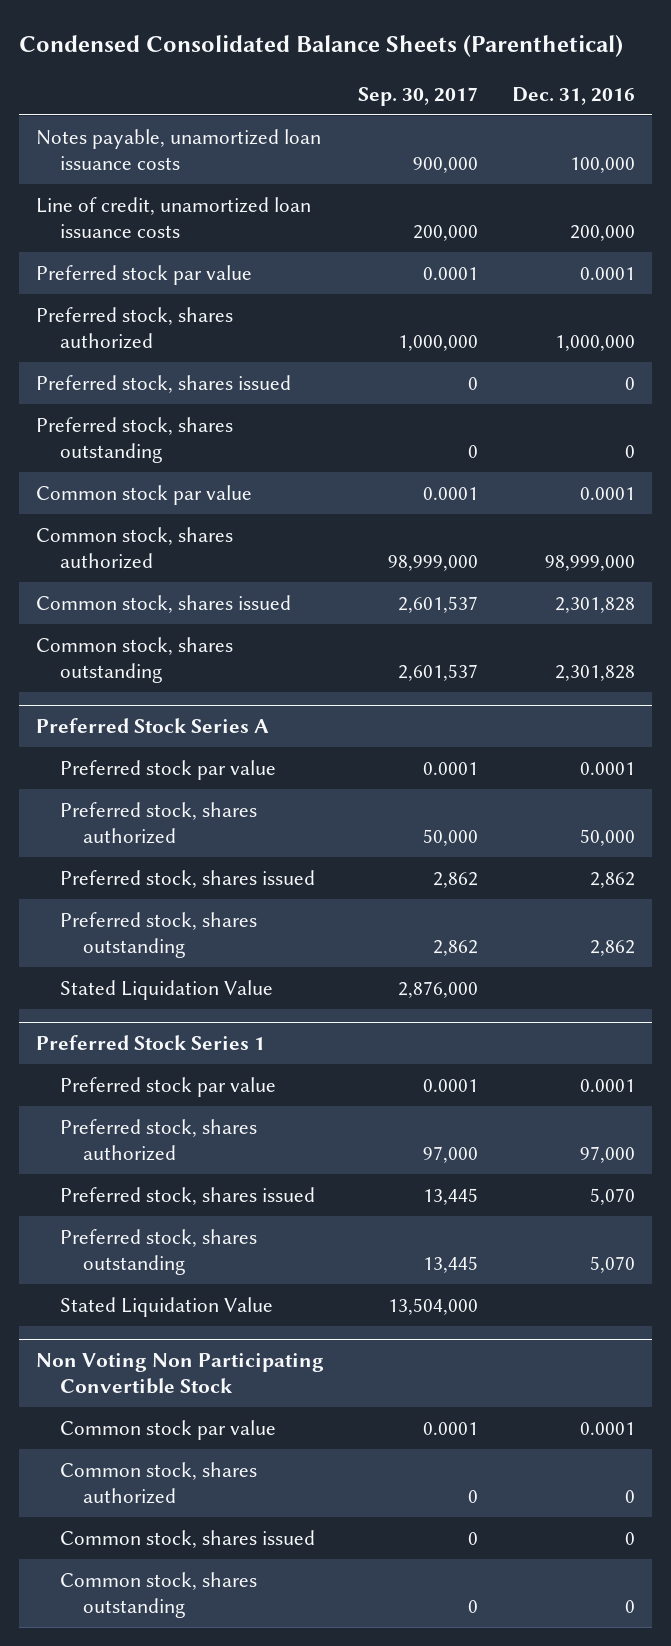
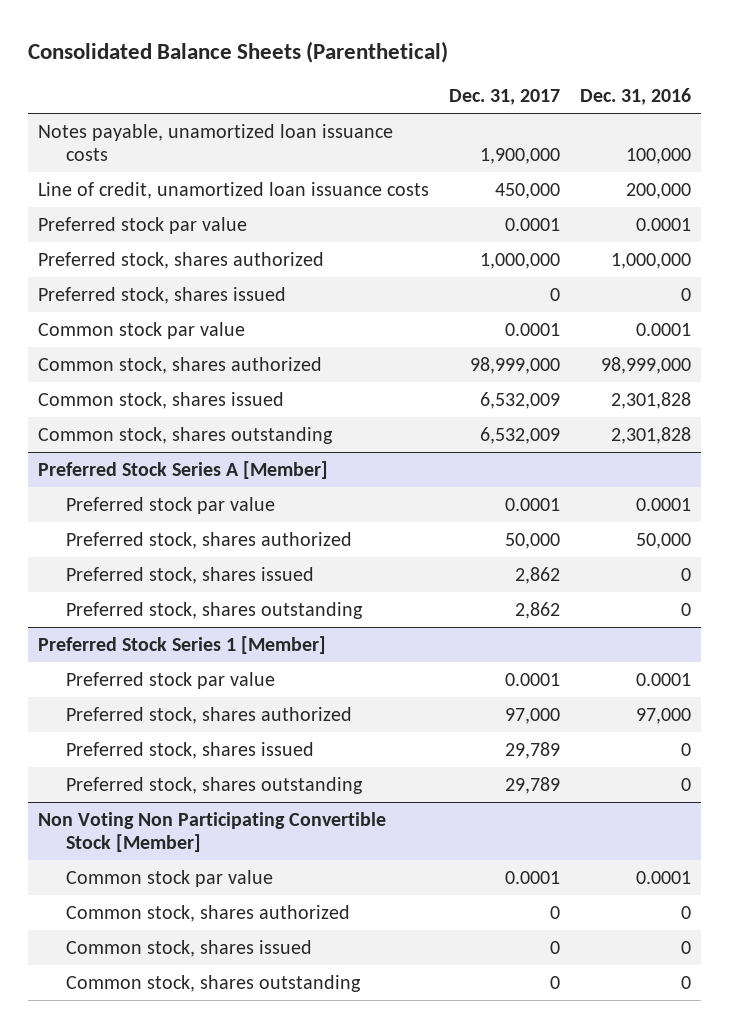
[19,34,624,57] Condensed Consolidated Balance Sheets (Parenthetical) -> [28,40,449,63] Consolidated Balance Sheets (Parenthetical)
[357,86,478,106] Sep. 30, 2017 -> none
none -> [448,89,560,106] Dec. 31, 2017
[36,416,234,463] Preferred stock, shares outstanding -> none
[36,717,270,733] Preferred Stock Series A -> [38,460,329,479] Preferred Stock Series A [Member]
[59,979,273,1000] Stated Liquidation Value -> none
[589,871,635,888] 2,862 -> [680,567,691,581] 0
[589,939,635,956] 2,862 -> [680,602,691,616] 0
[36,1034,266,1050] Preferred Stock Series 1 -> [38,635,327,654] Preferred Stock Series 1 [Member]
[59,1296,273,1317] Stated Liquidation Value -> none
[589,1187,635,1205] 5,070 -> [680,742,691,756] 0
[589,1255,635,1273] 5,070 -> [680,777,691,791] 0
[36,1352,325,1395] Non Voting Non Participating Convertible Stock -> [38,811,387,853] Non Voting Non Participating Convertible Stock [Member]

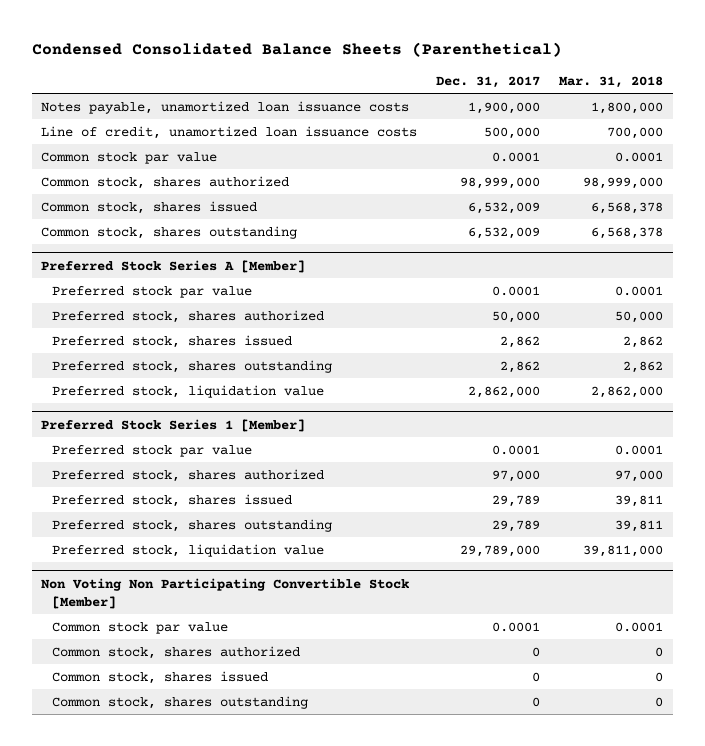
[28,40,449,63] Consolidated Balance Sheets (Parenthetical) -> [31,41,562,57] Condensed Consolidated Balance Sheets (Parenthetical)
[579,88,691,106] Dec. 31, 2016 -> none
none -> [559,75,664,88] Mar. 31, 2018
[38,216,248,234] Preferred stock par value -> none
[38,251,325,269] Preferred stock, shares authorized -> none
[38,286,287,304] Preferred stock, shares issued -> none
[494,182,560,199] 450,000 -> [484,126,541,139] 500,000
none -> [52,384,325,398] Preferred stock, liquidation value
none -> [52,543,325,557] Preferred stock, liquidation value

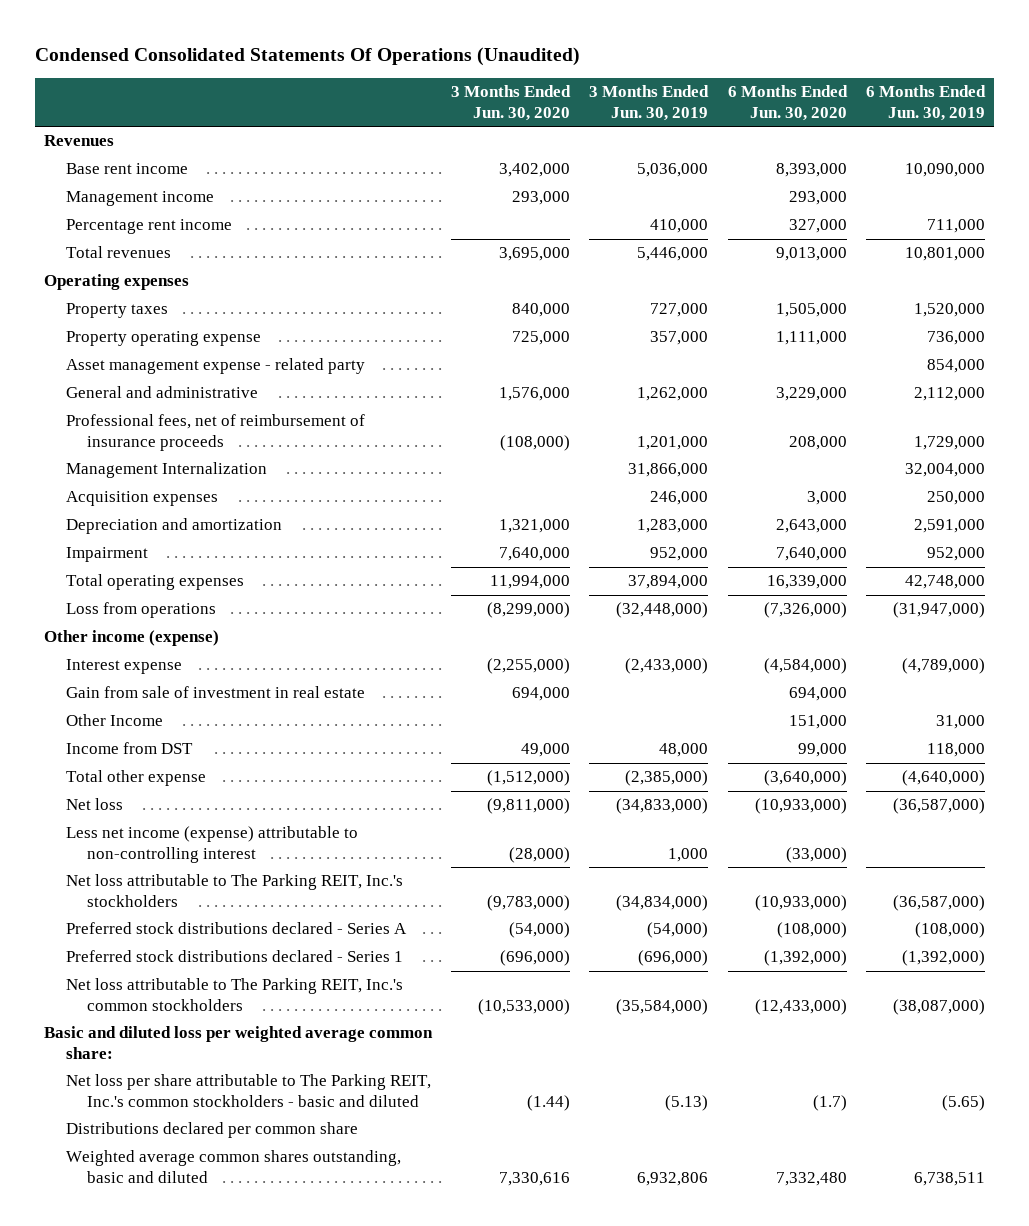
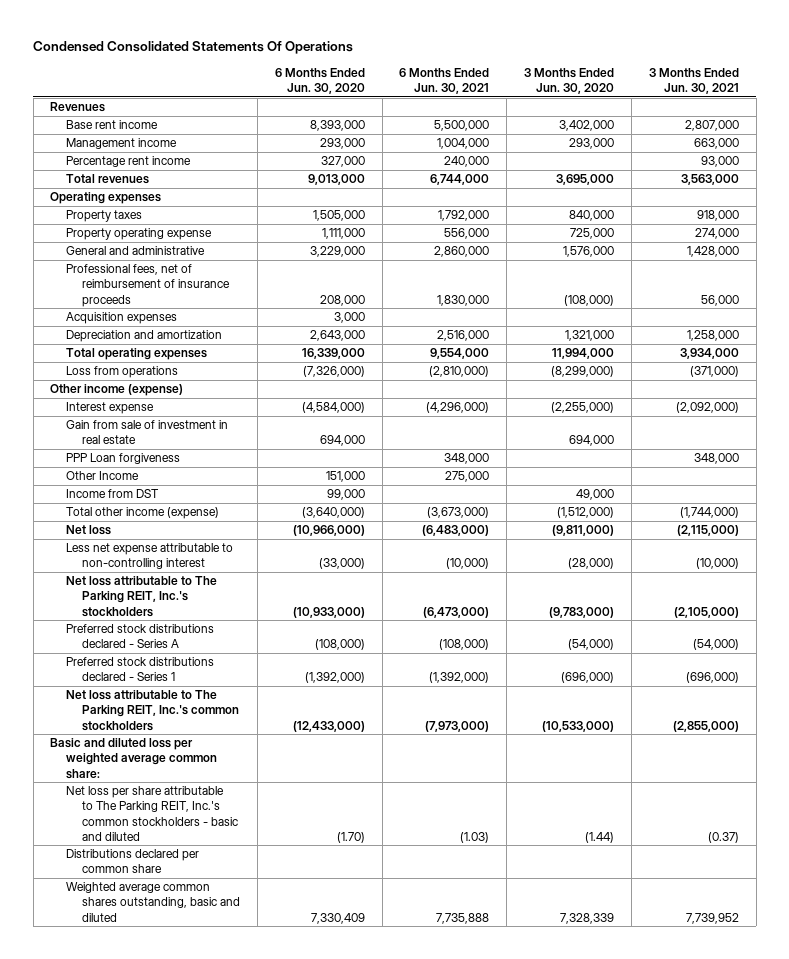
[34,46,580,66] Condensed Consolidated Statements Of Operations (Unaudited) -> [33,41,354,55] Condensed Consolidated Statements Of Operations
[589,85,710,121] 3 Months Ended Jun. 30, 2019 -> none
[865,85,986,121] 6 Months Ended Jun. 30, 2019 -> none
none -> [399,67,490,94] 6 Months Ended Jun. 30, 2021
none -> [648,67,739,94] 3 Months Ended Jun. 30, 2021
[65,358,365,375] Asset management expense - related party -> none
[65,462,267,479] Management Internalization -> none
[65,547,148,563] Impairment -> none
none -> [66,453,181,465] PPP Loan forgiveness
[65,770,206,787] Total other expense -> [66,507,220,520] Total other income (expense)
[754,798,847,815] (10,933,000) -> [292,525,365,537] (10,966,000)
[65,826,358,863] Less net income (expense) attributable to non-controlling interest -> [66,543,234,570] Less net expense attributable to non-controlling interest
[812,1094,847,1111] (1.7) -> [336,831,365,843] (1.70)
[499,1171,571,1186] 7,330,616 -> [560,912,615,924] 7,328,339
[775,1171,847,1186] 7,332,480 -> [310,912,365,924] 7,330,409

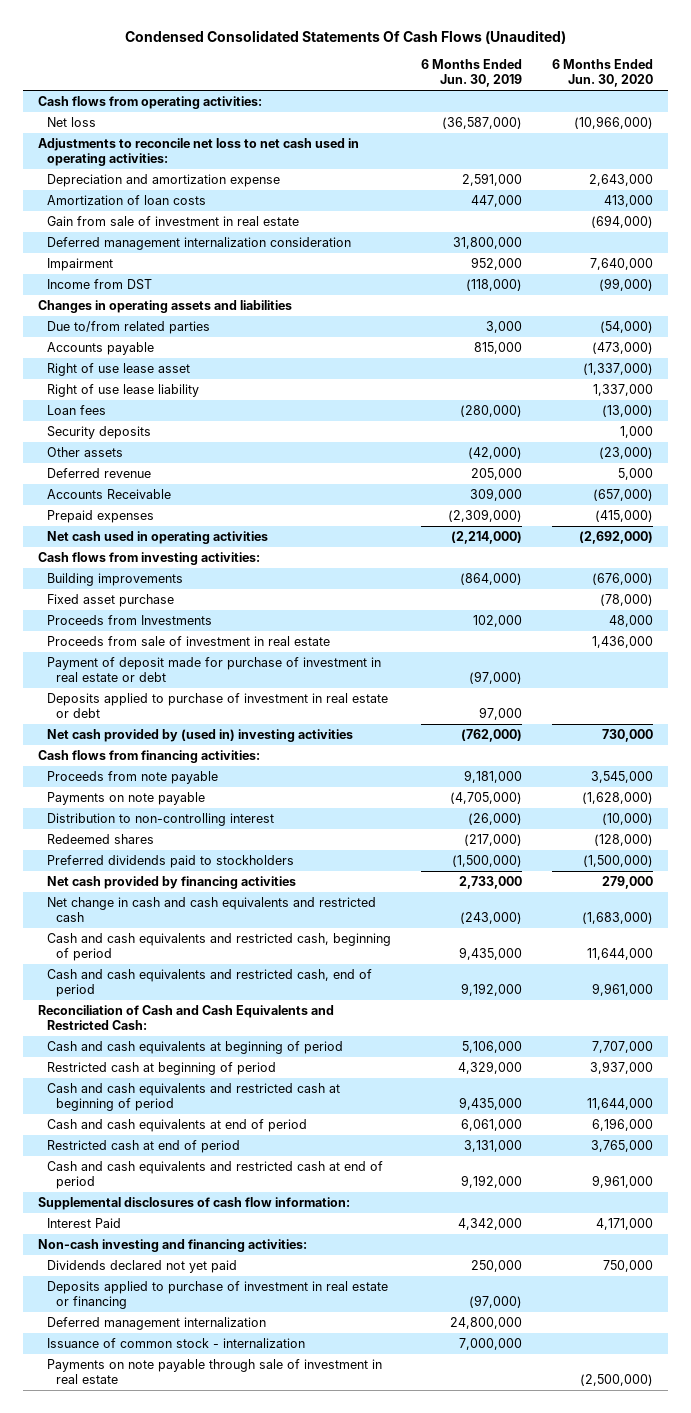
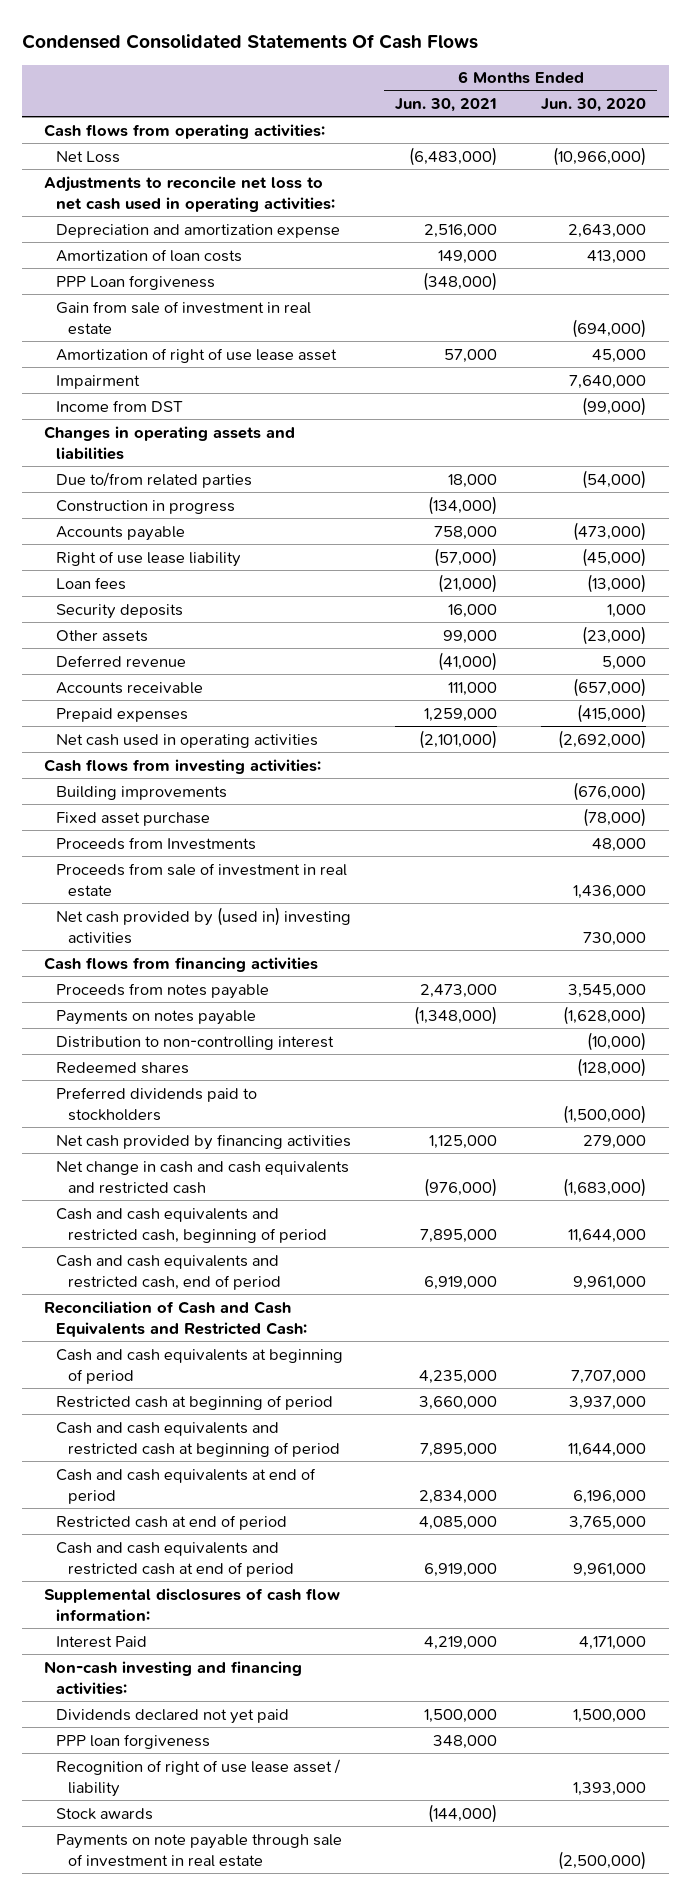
[124,30,566,45] Condensed Consolidated Statements Of Cash Flows (Unaudited) -> [21,33,478,49] Condensed Consolidated Statements Of Cash Flows
[421,59,523,88] 6 Months Ended Jun. 30, 2019 -> none
none -> [395,98,498,113] Jun. 30, 2021
[47,116,97,127] Net loss -> [55,150,120,163] Net Loss
none -> [55,274,215,290] PPP Loan forgiveness
[47,236,352,250] Deferred management internalization consideration -> none
none -> [55,347,337,363] Amortization of right of use lease asset
none -> [55,499,235,514] Construction in progress
[47,362,191,376] Right of use lease asset -> none
[593,383,654,396] 1,337,000 -> [582,547,647,567] (45,000)
[47,488,172,499] Accounts Receivable -> [55,681,203,694] Accounts receivable
[47,656,382,683] Payment of deposit made for purchase of investment in real estate or debt -> none
[47,692,389,719] Deposits applied to purchase of investment in real estate or debt -> none
[38,749,261,763] Cash flows from financing activities: -> [44,956,319,972] Cash flows from financing activities
[47,770,219,784] Proceeds from note payable -> [55,982,269,999] Proceeds from notes payable
[47,791,206,805] Payments on note payable -> [55,1009,256,1025] Payments on notes payable
[47,1280,389,1310] Deposits applied to purchase of investment in real estate or financing -> none
[47,1316,267,1330] Deferred management internalization -> none
[47,1337,306,1348] Issuance of common stock - internalization -> none
[603,1259,654,1272] 750,000 -> [573,1708,647,1723] 1,500,000
none -> [55,1733,210,1749] PPP loan forgiveness
none -> [55,1758,341,1798] Recognition of right of use lease asset / liability
none -> [55,1807,153,1820] Stock awards

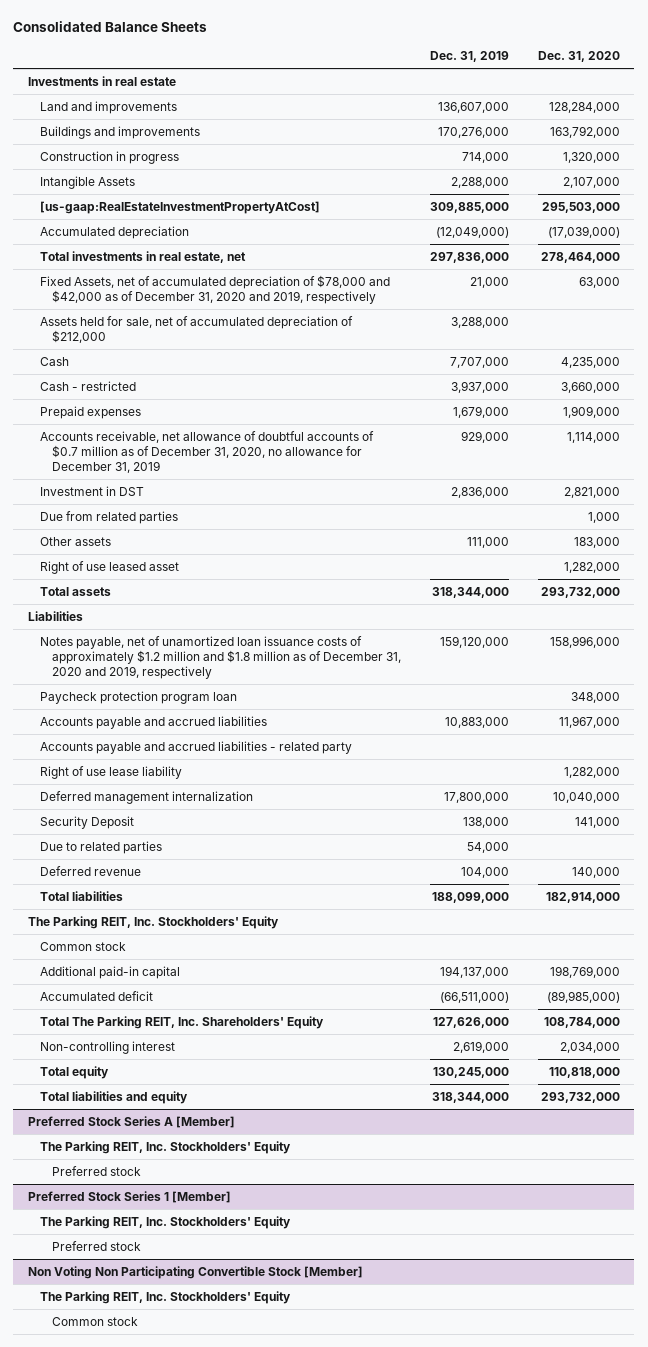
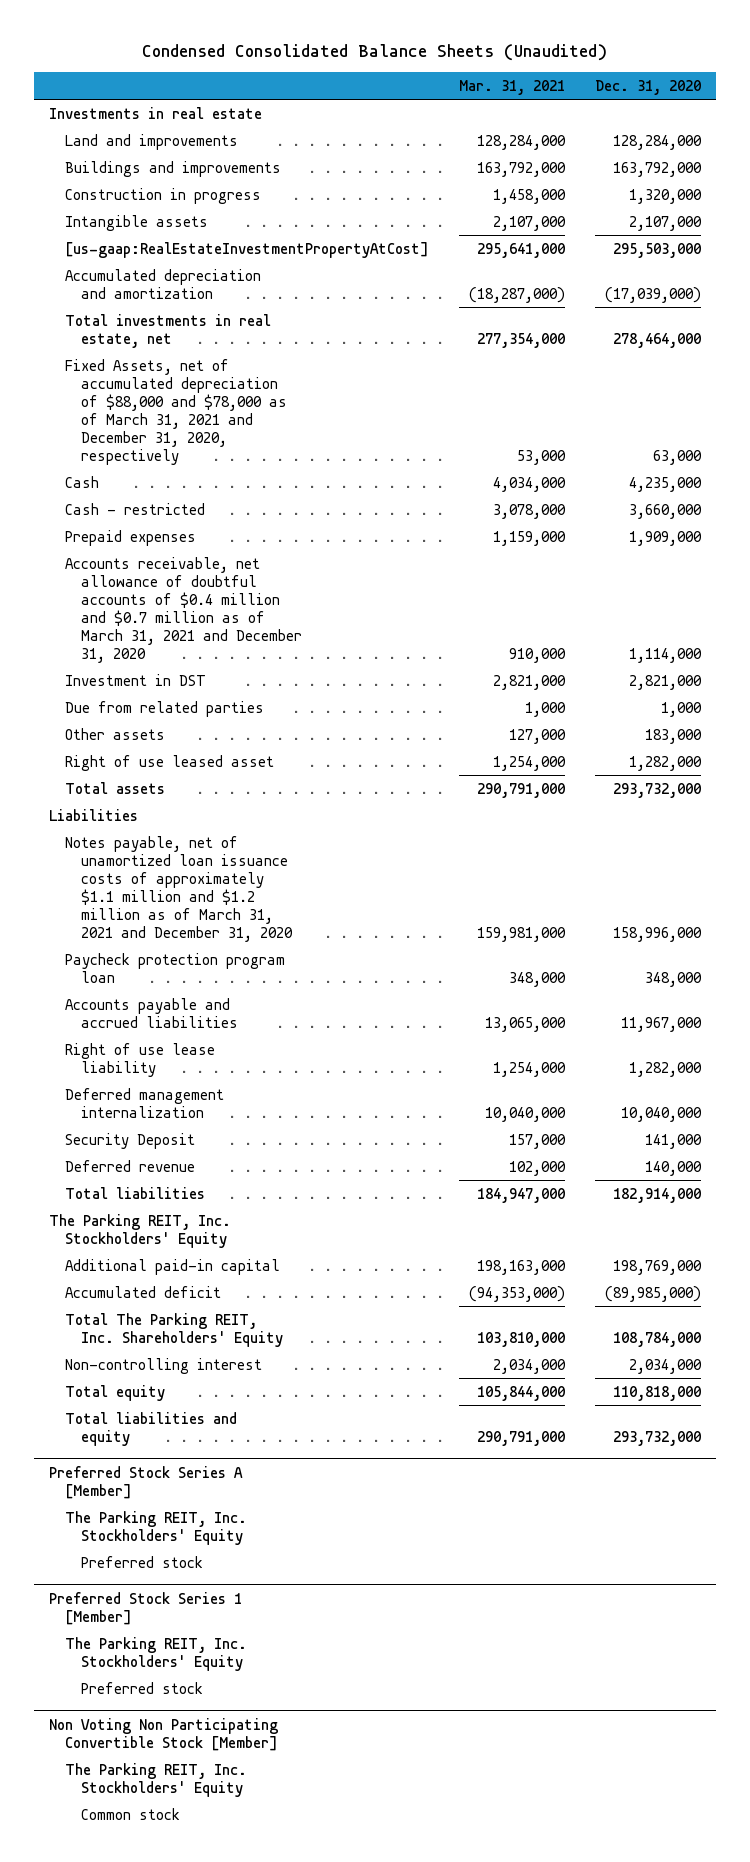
[13,20,208,32] Consolidated Balance Sheets -> [141,44,607,62] Condensed Consolidated Balance Sheets (Unaudited)
[429,51,509,63] Dec. 31, 2019 -> none
none -> [458,80,565,96] Mar. 31, 2021
[39,175,135,189] Intangible Assets -> [64,214,208,231] Intangible assets
[39,225,189,239] Accumulated depreciation -> [64,268,261,299] Accumulated depreciation and amortization
[39,315,353,343] Assets held for sale, net of accumulated depreciation of $212,000 -> none
[39,274,390,304] Fixed Assets, net of accumulated depreciation of $78,000 and $42,000 as of December 31, 2020 and 2019, respectively -> [64,358,287,465] Fixed Assets, net of accumulated depreciation of $88,000 and $78,000 as of March 31, 2021 and December 31, 2020, respectively
[39,430,374,474] Accounts receivable, net allowance of doubtful accounts of $0.7 million as of December 31, 2020, no allowance for December 31, 2019 -> [64,556,302,663] Accounts receivable, net allowance of doubtful accounts of $0.4 million and $0.7 million as of March 31, 2021 and December 31, 2020
[39,635,401,680] Notes payable, net of unamortized loan issuance costs of approximately $1.2 million and $1.8 million as of December 31, 2020 and 2019, respectively -> [64,835,293,942] Notes payable, net of unamortized loan issuance costs of approximately $1.1 million and $1.2 million as of March 31, 2021 and December 31, 2020
[39,740,352,754] Accounts payable and accrued liabilities - related party -> none
[39,840,162,854] Due to related parties -> none
[39,941,126,951] Common stock -> none

